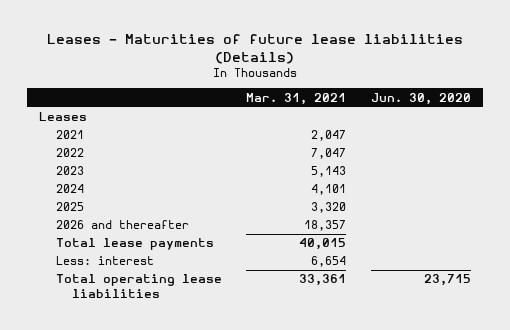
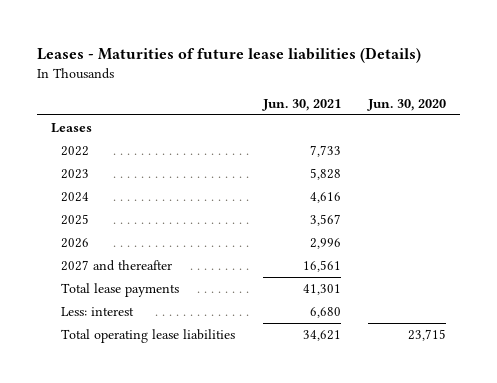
[246,92,347,105] Mar. 31, 2021 -> none
none -> [261,99,341,112] Jun. 30, 2021
[55,130,84,140] 2021 -> none
none -> [61,237,90,248] 2026
[55,220,189,230] 2026 and thereafter -> [61,259,173,271] 2027 and thereafter

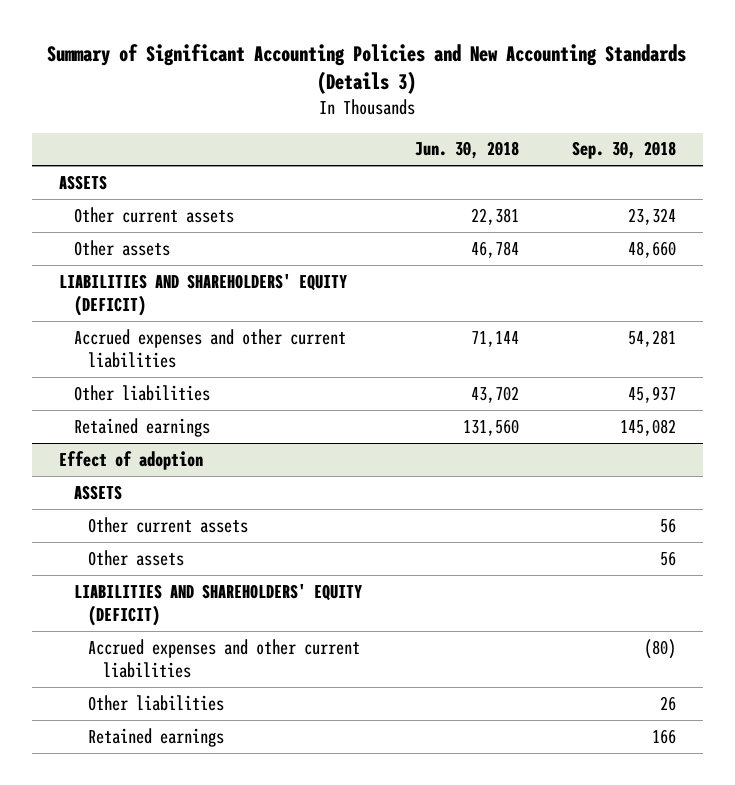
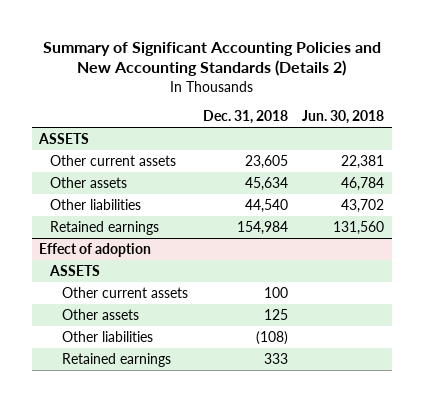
[47,43,687,95] Summary of Significant Accounting Policies and New Accounting Standards (Details 3) -> [42,41,381,77] Summary of Significant Accounting Policies and New Accounting Standards (Details 2)
[571,141,676,160] Sep. 30, 2018 -> none
none -> [202,110,288,125] Dec. 31, 2018
[58,273,347,316] LIABILITIES AND SHAREHOLDERS' EQUITY (DEFICIT) -> none
[73,328,346,368] Accrued expenses and other current liabilities -> none
[73,583,362,626] LIABILITIES AND SHAREHOLDERS' EQUITY (DEFICIT) -> none
[88,638,361,678] Accrued expenses and other current liabilities -> none

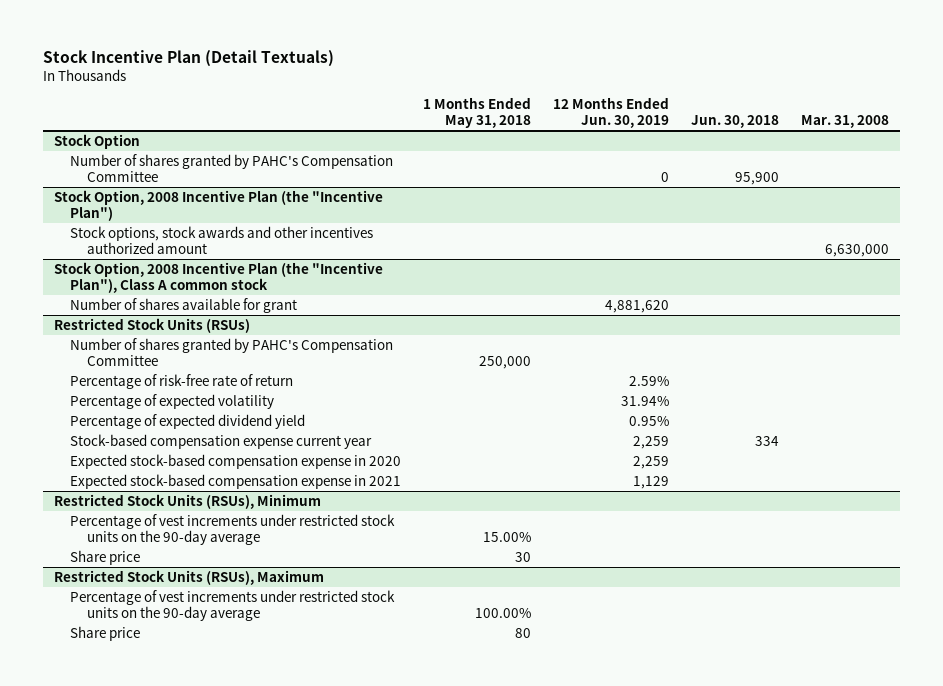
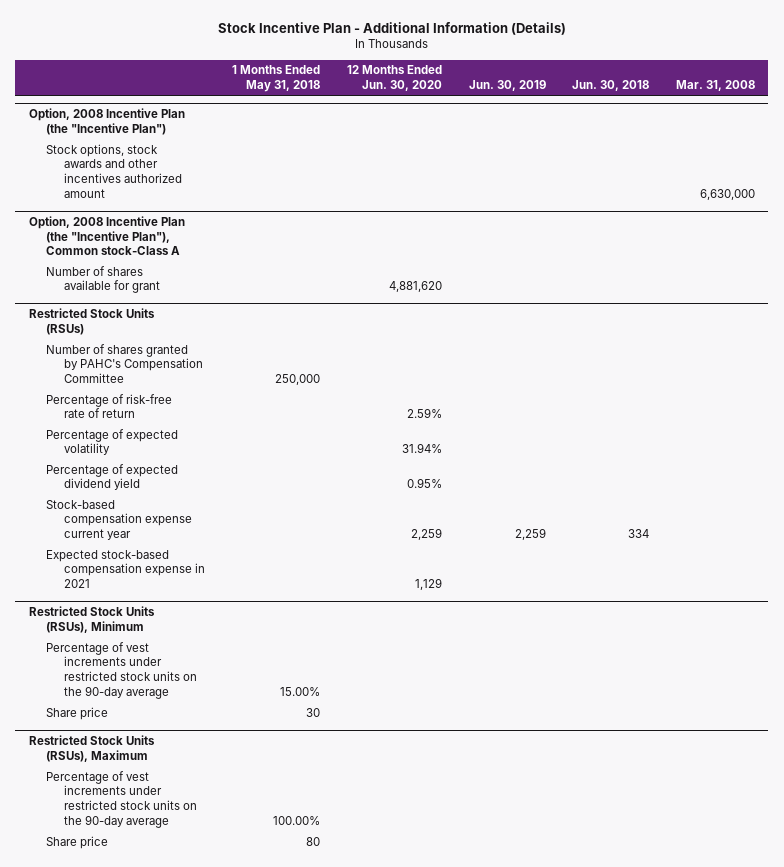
[42,50,334,68] Stock Incentive Plan (Detail Textuals) -> [217,21,566,35] Stock Incentive Plan - Additional Information (Details)
[553,97,670,129] 12 Months Ended Jun. 30, 2019 -> none
none -> [346,65,442,91] 12 Months Ended Jun. 30, 2020
none -> [468,79,546,91] Jun. 30, 2019
[53,133,140,149] Stock Option -> none
[70,153,394,182] Number of shares granted by PAHC's Compensation Committee -> none
[53,189,383,221] Stock Option, 2008 Incentive Plan (the "Incentive Plan") -> [28,107,185,135] Option, 2008 Incentive Plan (the "Incentive Plan")
[53,261,383,293] Stock Option, 2008 Incentive Plan (the "Incentive Plan"), Class A common stock -> [28,215,185,256] Option, 2008 Incentive Plan (the "Incentive Plan"), Common stock-Class A
[70,453,402,469] Expected stock-based compensation expense in 2020 -> none

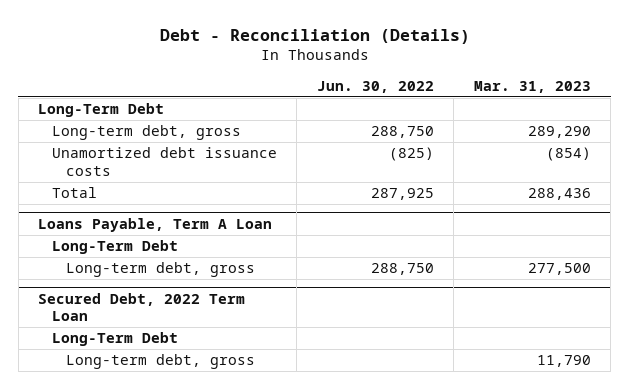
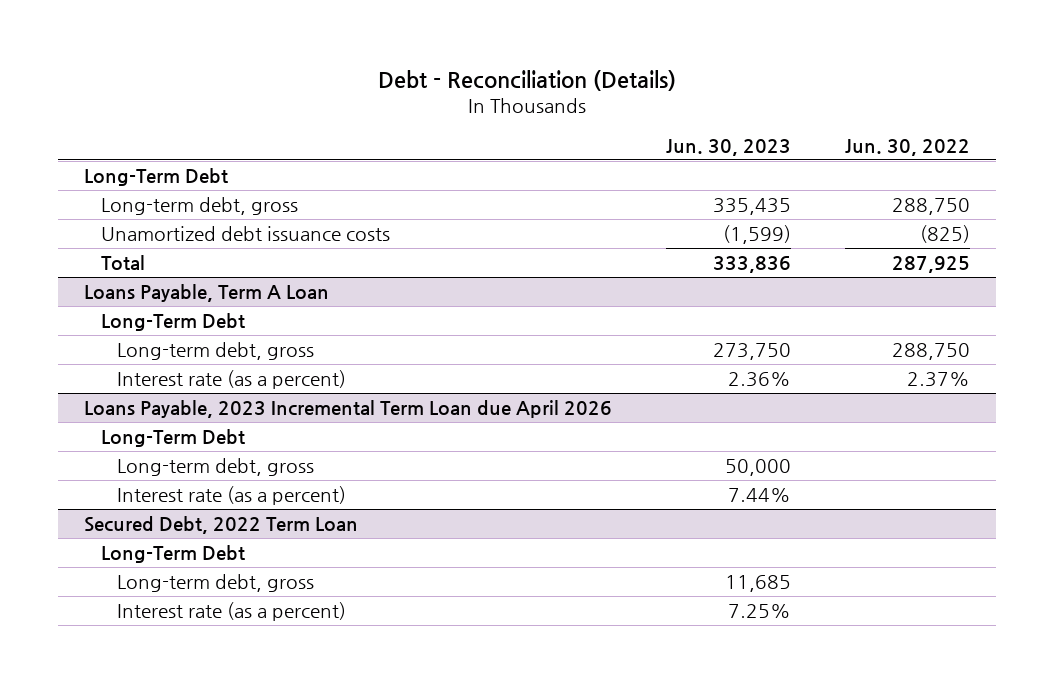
[473,81,591,94] Mar. 31, 2023 -> none
none -> [665,139,791,157] Jun. 30, 2023
none -> [117,369,347,389] Interest rate (as a percent)
none -> [84,399,613,418] Loans Payable, 2023 Incremental Term Loan due April 2026
none -> [100,428,245,447] Long-Term Debt
none -> [117,457,315,476] Long-term debt, gross
none -> [117,485,347,505] Interest rate (as a percent)
none -> [117,601,347,621] Interest rate (as a percent)

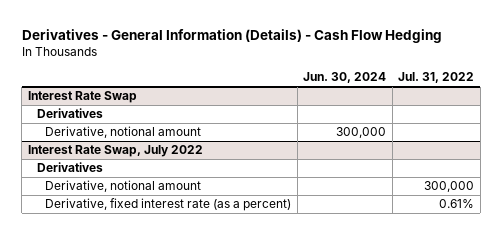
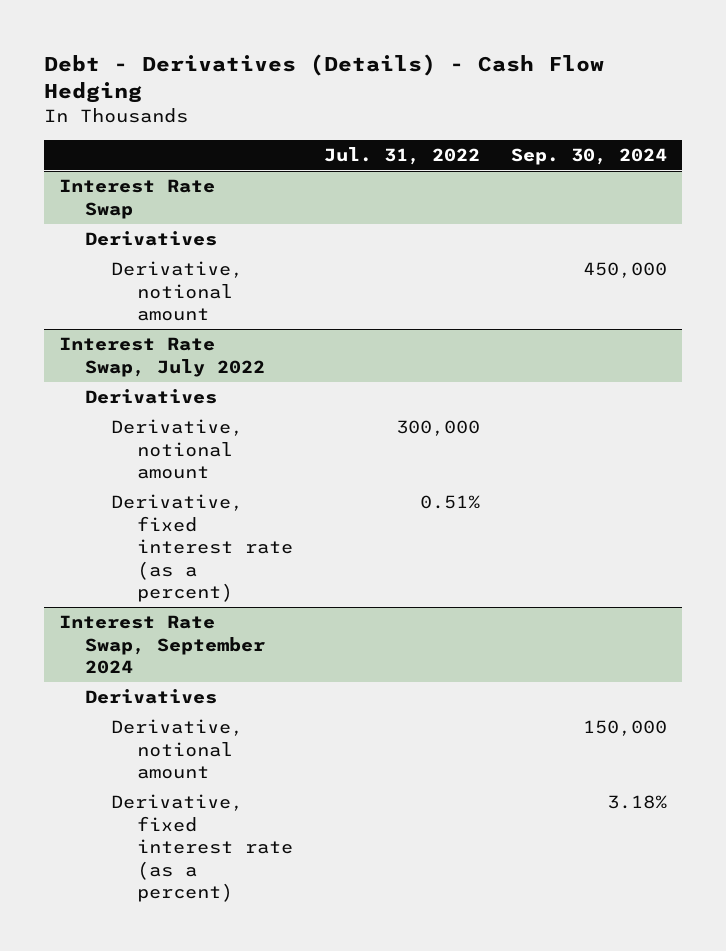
[21,29,442,44] Derivatives - General Information (Details) - Cash Flow Hedging -> [43,54,604,104] Debt - Derivatives (Details) - Cash Flow Hedging
[303,72,387,84] Jun. 30, 2024 -> none
none -> [510,147,667,165] Sep. 30, 2024
[439,199,475,209] 0.61% -> [420,495,481,510] 0.51%
none -> [59,615,266,675] Interest Rate Swap, September 2024
none -> [85,689,218,705] Derivatives
none -> [111,719,244,780] Derivative, notional amount
none -> [111,794,294,903] Derivative, fixed interest rate (as a percent)

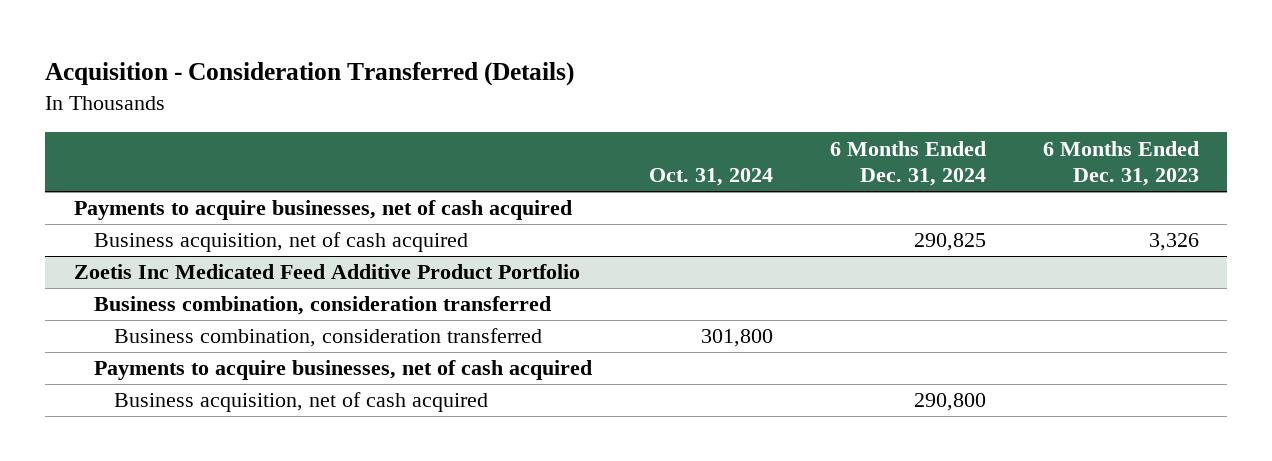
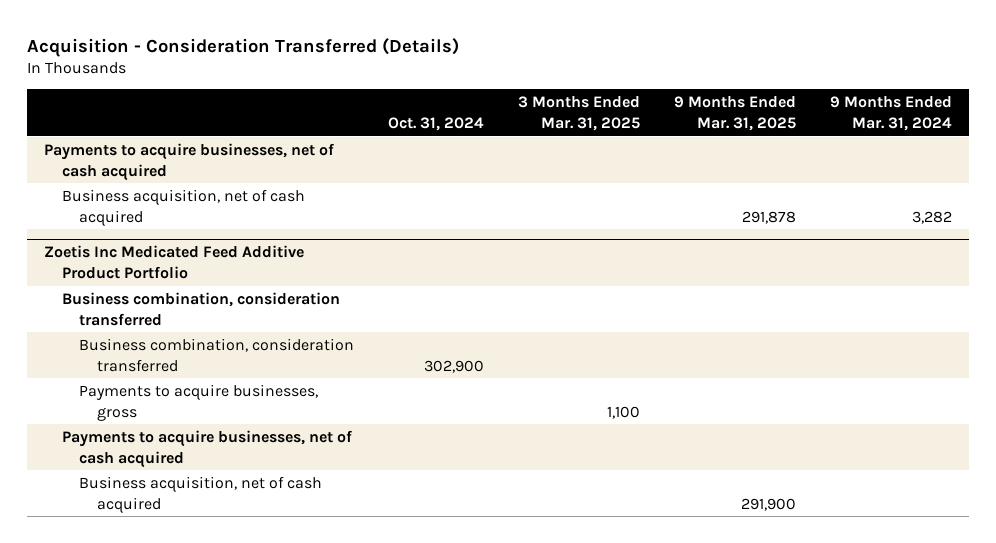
[829,140,986,187] 6 Months Ended Dec. 31, 2024 -> none
[1042,140,1199,187] 6 Months Ended Dec. 31, 2023 -> none
none -> [518,96,641,131] 3 Months Ended Mar. 31, 2025
none -> [674,96,797,131] 9 Months Ended Mar. 31, 2025
none -> [830,96,953,131] 9 Months Ended Mar. 31, 2024
[700,329,773,348] 301,800 -> [424,359,485,373] 302,900
none -> [79,383,319,421] Payments to acquire businesses, gross

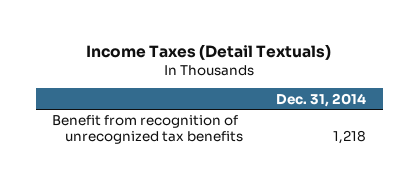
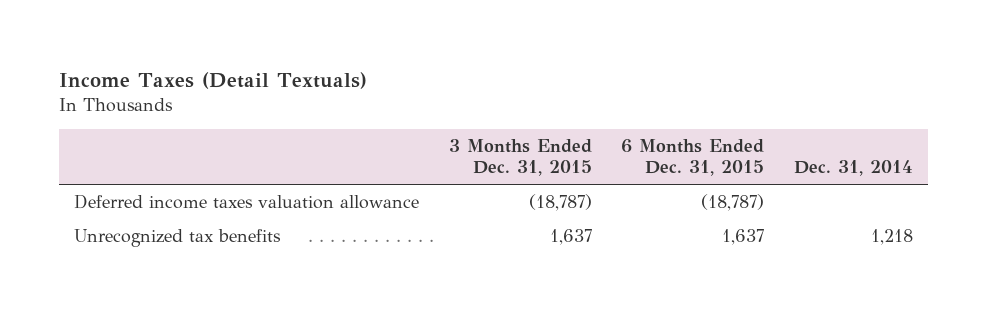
none -> [448,138,592,177] 3 Months Ended Dec. 31, 2015
none -> [621,138,765,177] 6 Months Ended Dec. 31, 2015
none -> [74,194,420,210] Deferred income taxes valuation allowance
[52,115,244,145] Benefit from recognition of unrecognized tax benefits -> [74,229,282,248] Unrecognized tax benefits

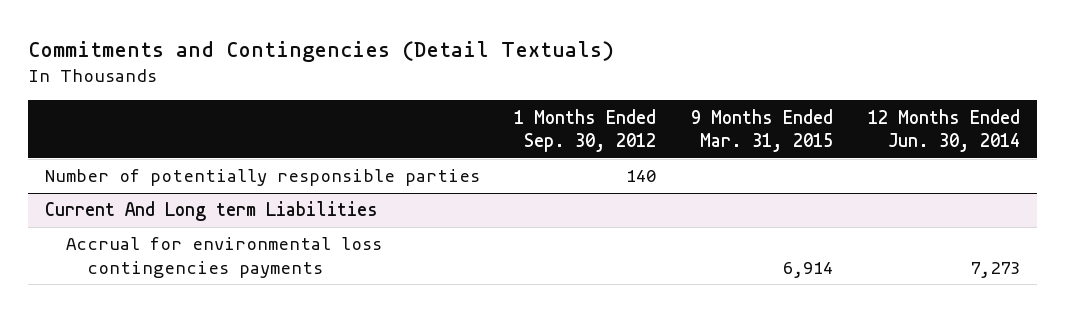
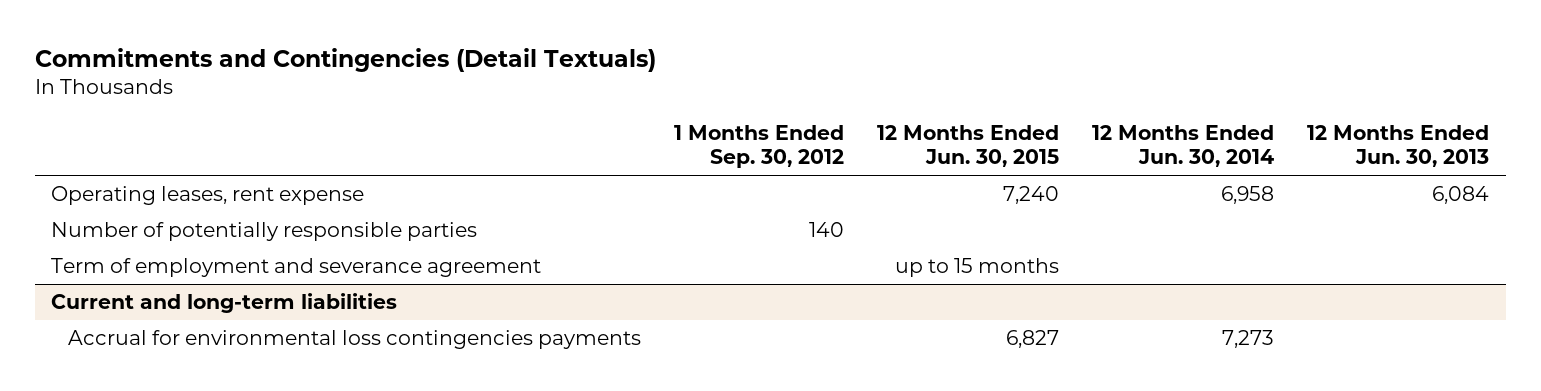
[691,108,834,153] 9 Months Ended Mar. 31, 2015 -> none
none -> [877,124,1060,168] 12 Months Ended Jun. 30, 2015
none -> [1307,124,1490,168] 12 Months Ended Jun. 30, 2013
none -> [51,186,365,206] Operating leases, rent expense
none -> [51,258,542,278] Term of employment and severance agreement
[44,201,378,222] Current And Long term Liabilities -> [51,293,398,314] Current and long-term liabilities

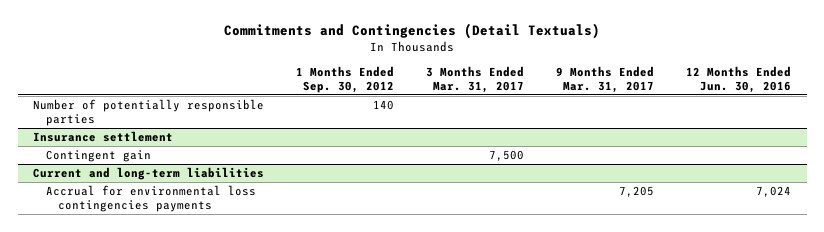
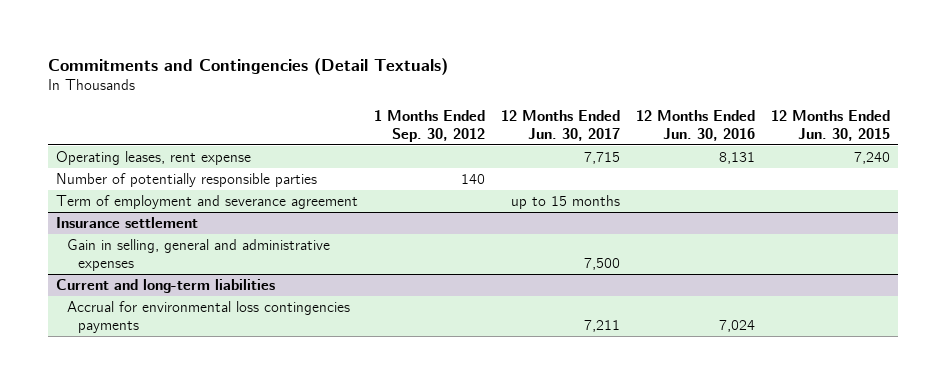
[426,65,525,93] 3 Months Ended Mar. 31, 2017 -> none
[555,65,654,93] 9 Months Ended Mar. 31, 2017 -> none
none -> [500,109,620,141] 12 Months Ended Jun. 30, 2017
none -> [770,109,890,141] 12 Months Ended Jun. 30, 2015
none -> [55,151,251,166] Operating leases, rent expense
none -> [55,195,358,210] Term of employment and severance agreement
[45,150,151,163] Contingent gain -> [67,239,331,271] Gain in selling, general and administrative expenses

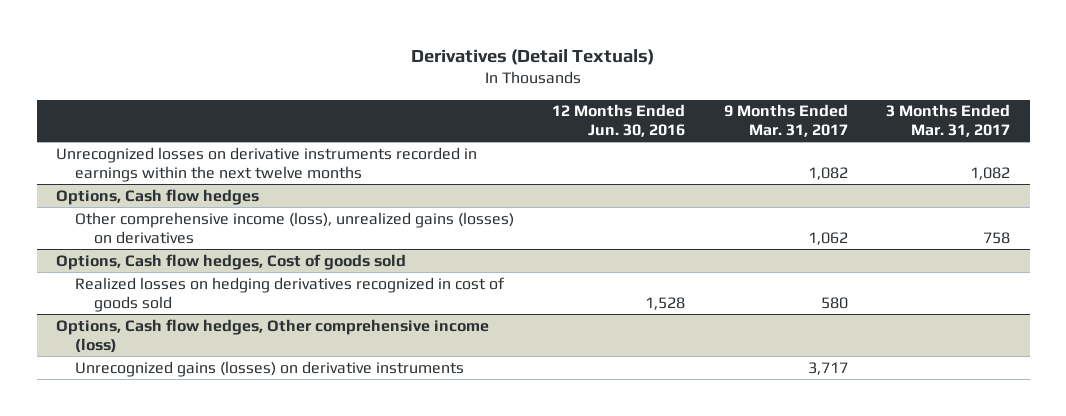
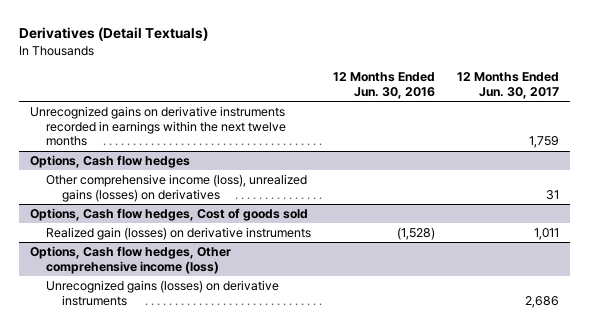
[723,104,848,138] 9 Months Ended Mar. 31, 2017 -> none
[886,104,1011,138] 3 Months Ended Mar. 31, 2017 -> none
none -> [457,72,560,100] 12 Months Ended Jun. 30, 2017
[55,146,477,182] Unrecognized losses on derivative instruments recorded in earnings within the next twelve months -> [30,105,287,147] Unrecognized gains on derivative instruments recorded in earnings within the next twelve months
[75,276,506,312] Realized losses on hedging derivatives recognized in cost of goods sold -> [46,226,312,240] Realized gain (losses) on derivative instruments
[645,296,686,310] 1,528 -> [397,226,436,240] (1,528)

